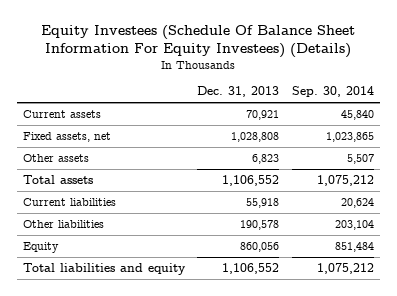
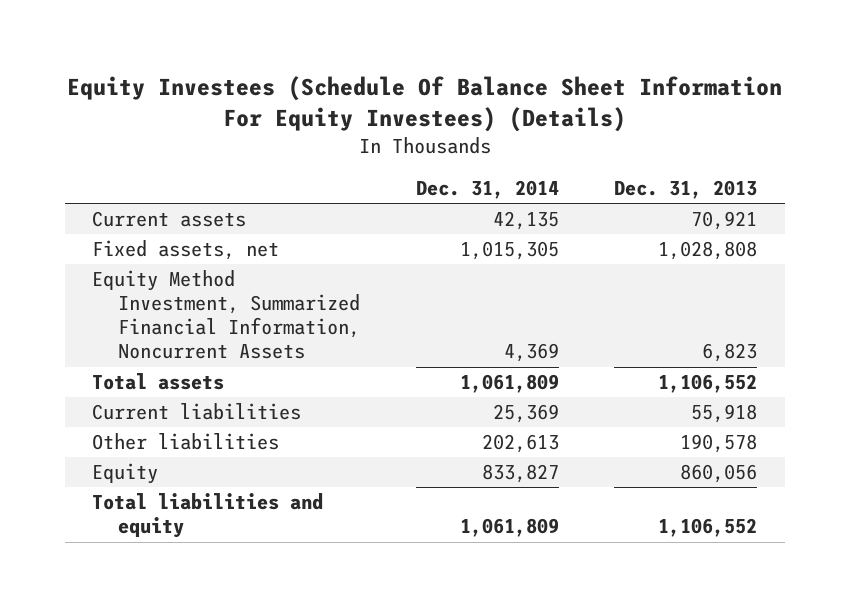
[291,86,374,98] Sep. 30, 2014 -> none
none -> [415,180,559,200] Dec. 31, 2014
[22,153,89,162] Other assets -> [92,270,361,360] Equity Method Investment, Summarized Financial Information, Noncurrent Assets

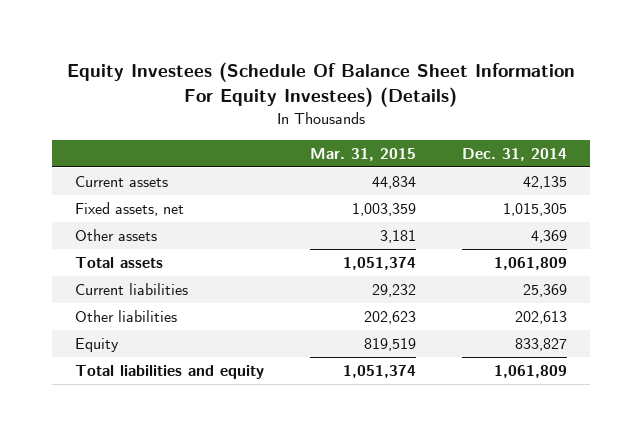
[614,180,758,200] Dec. 31, 2013 -> none
none -> [310,147,417,161] Mar. 31, 2015
[92,270,361,360] Equity Method Investment, Summarized Financial Information, Noncurrent Assets -> [74,229,157,242] Other assets

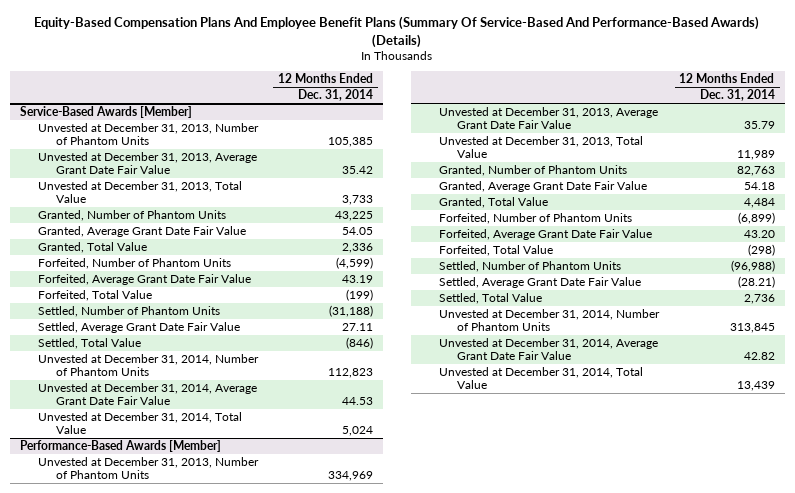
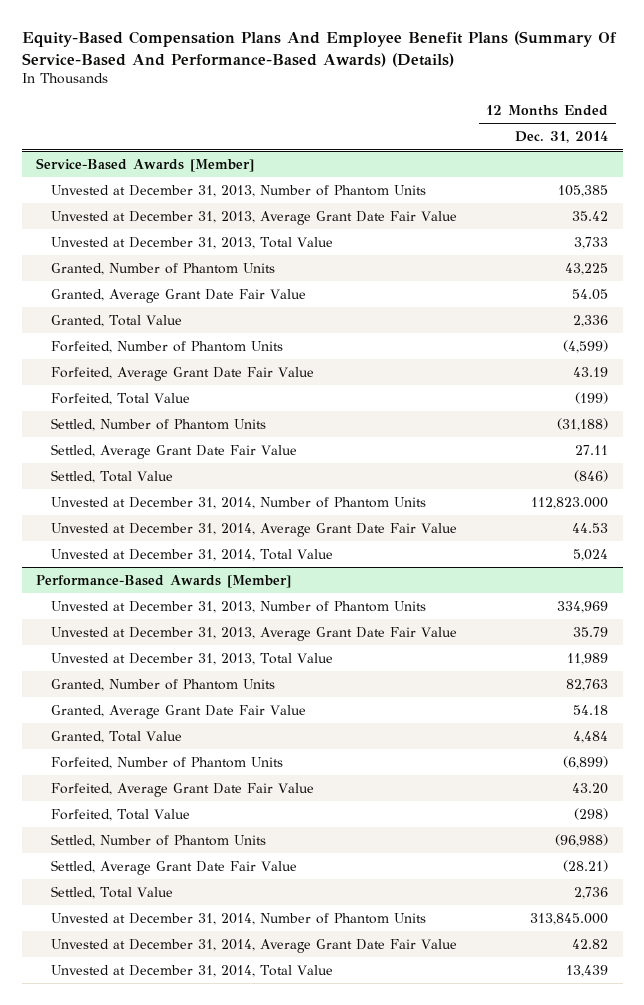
[328,368,374,379] 112,823 -> [531,496,609,509] 112,823.000
[729,323,775,334] 313,845 -> [530,912,609,925] 313,845.000

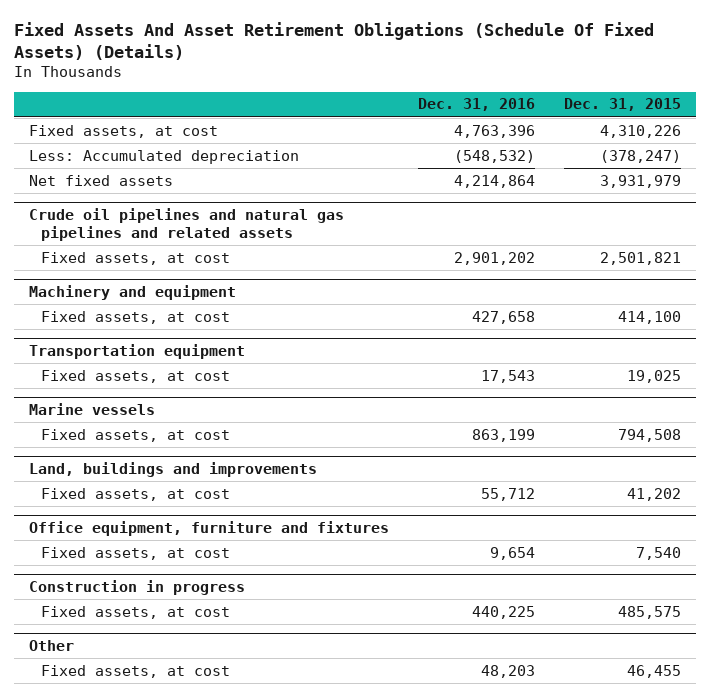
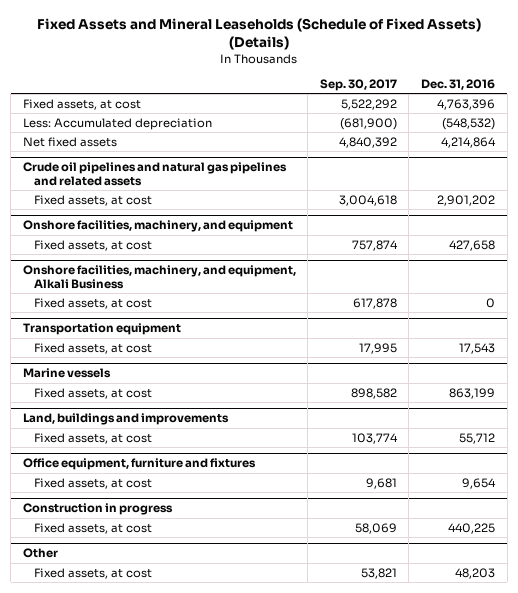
[13,22,654,61] Fixed Assets And Asset Retirement Obligations (Schedule Of Fixed Assets) (Details) -> [36,17,481,50] Fixed Assets and Mineral Leaseholds (Schedule of Fixed Assets) (Details)
[564,98,682,112] Dec. 31, 2015 -> none
none -> [319,78,397,91] Sep. 30, 2017
[28,284,236,300] Machinery and equipment -> [22,220,293,233] Onshore facilities, machinery, and equipment
none -> [22,265,296,289] Onshore facilities, machinery, and equipment, Alkali Business
none -> [33,297,152,309] Fixed assets, at cost

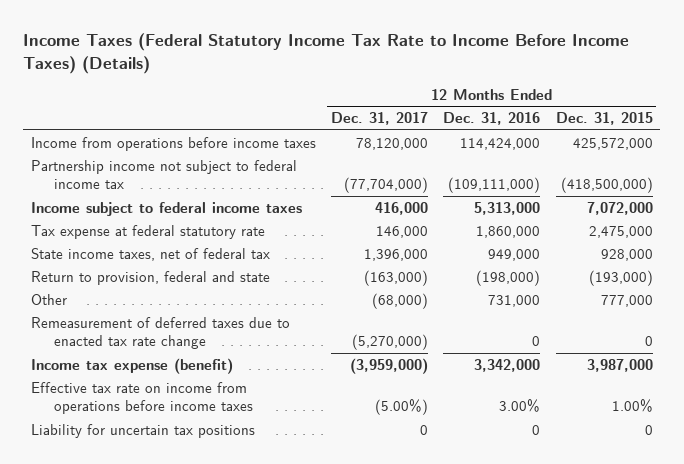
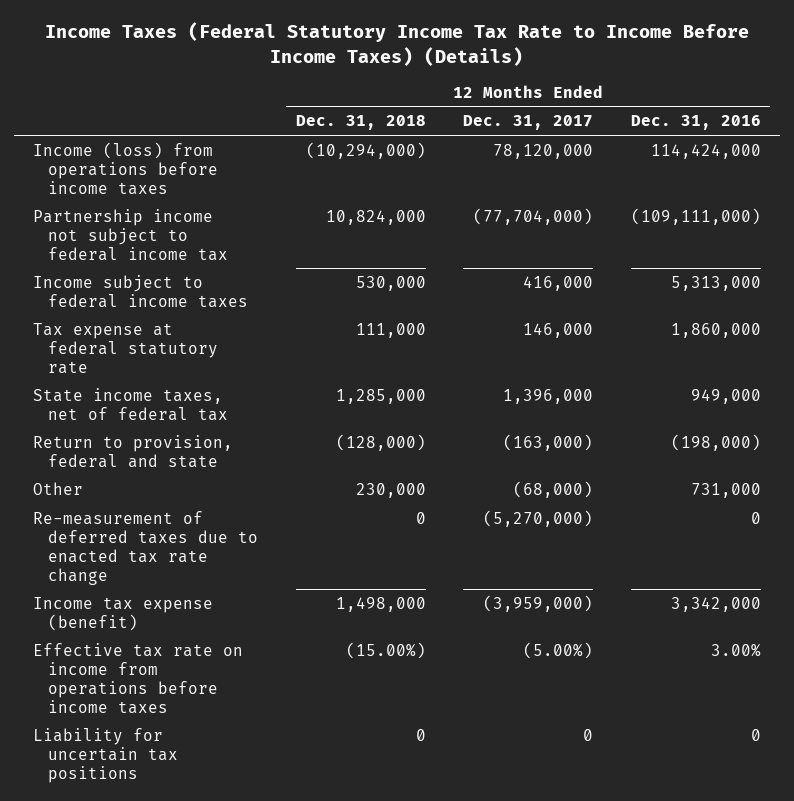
[555,112,653,126] Dec. 31, 2015 -> none
none -> [295,115,426,131] Dec. 31, 2018
[31,136,317,151] Income from operations before income taxes -> [33,141,218,195] Income (loss) from operations before income taxes
[31,316,291,350] Remeasurement of deferred taxes due to enacted tax rate change -> [33,510,258,585] Re-measurement of deferred taxes due to enacted tax rate change

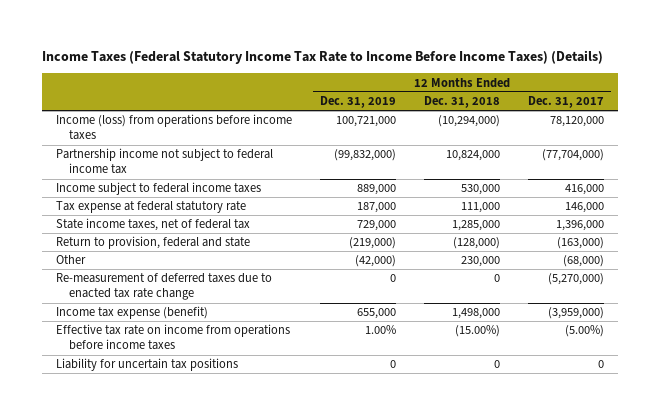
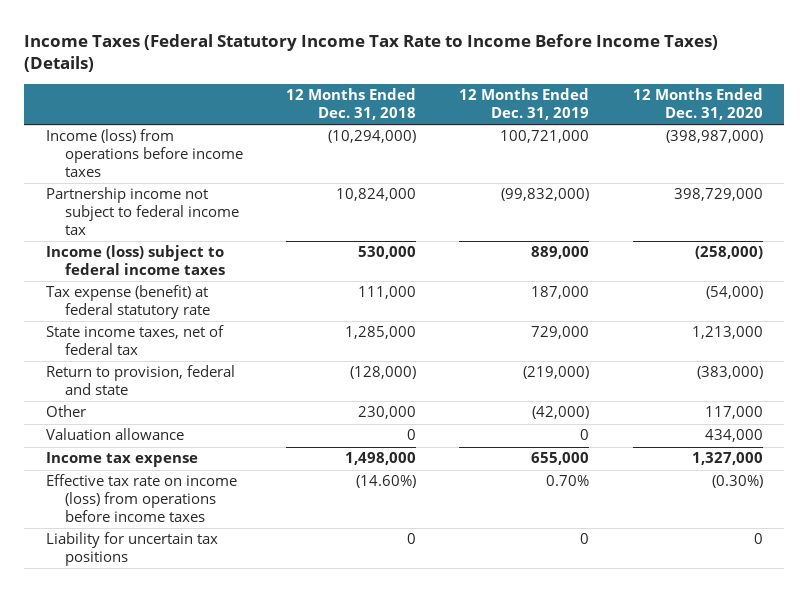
[528,96,605,109] Dec. 31, 2017 -> none
none -> [632,88,763,120] 12 Months Ended Dec. 31, 2020
[56,182,262,196] Income subject to federal income taxes -> [45,245,225,276] Income (loss) subject to federal income taxes
[56,201,247,214] Tax expense at federal statutory rate -> [45,285,210,320] Tax expense (benefit) at federal statutory rate
[56,273,273,301] Re-measurement of deferred taxes due to enacted tax rate change -> [45,428,184,441] Valuation allowance
[56,306,209,320] Income tax expense (benefit) -> [45,452,198,468] Income tax expense
[56,324,291,351] Effective tax rate on income from operations before income taxes -> [45,474,237,522] Effective tax rate on income (loss) from operations before income taxes
[365,325,397,335] 1.00% -> [546,475,590,487] 0.70%
[455,325,501,338] (15.00%) -> [356,475,417,489] (14.60%)

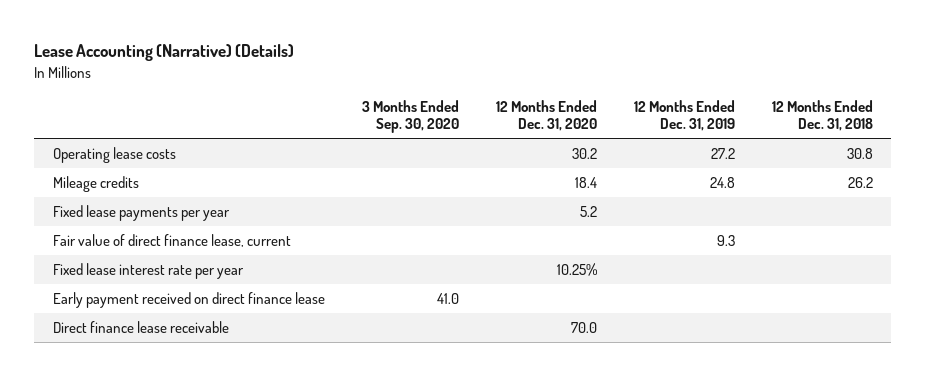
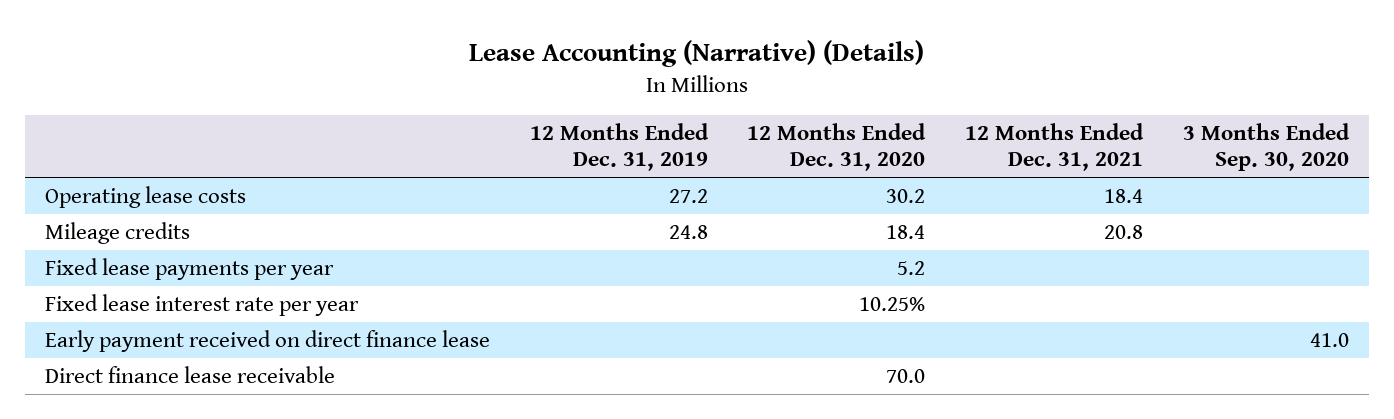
[771,100,873,132] 12 Months Ended Dec. 31, 2018 -> none
none -> [965,122,1145,172] 12 Months Ended Dec. 31, 2021
[52,233,291,247] Fair value of direct finance lease, current -> none

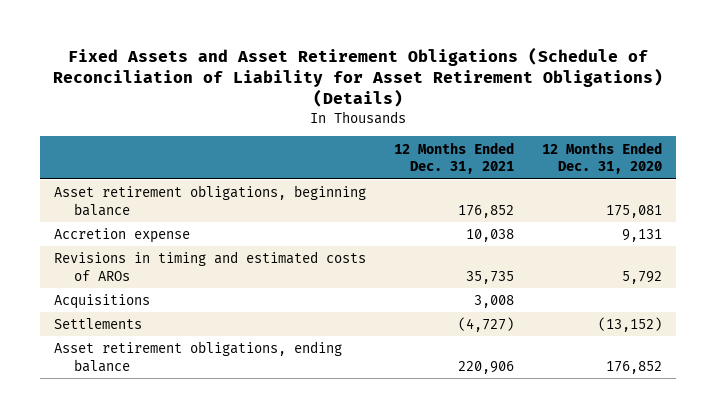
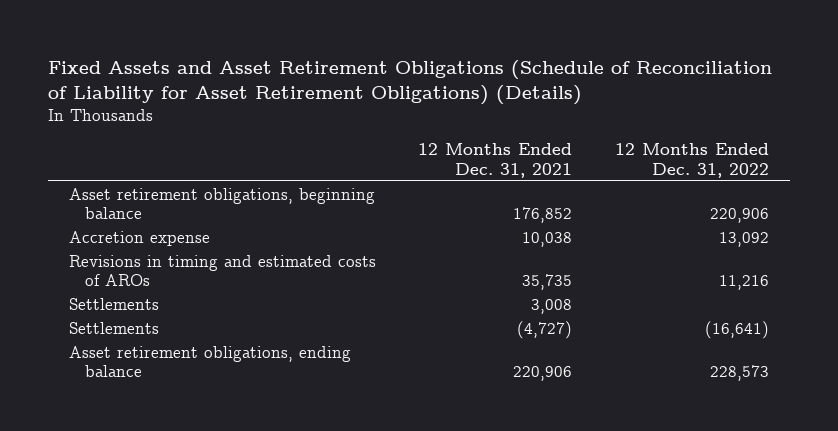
[542,141,663,175] 12 Months Ended Dec. 31, 2020 -> none
none -> [614,143,769,178] 12 Months Ended Dec. 31, 2022
[54,294,151,310] Acquisitions -> [69,297,160,310] Settlements

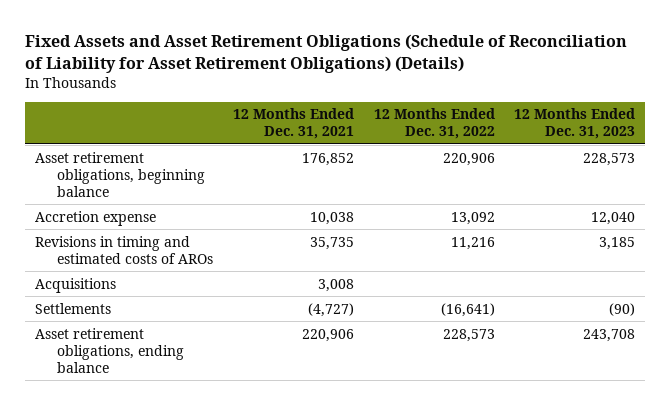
none -> [514,108,636,140] 12 Months Ended Dec. 31, 2023
[69,297,160,310] Settlements -> [34,277,116,293] Acquisitions

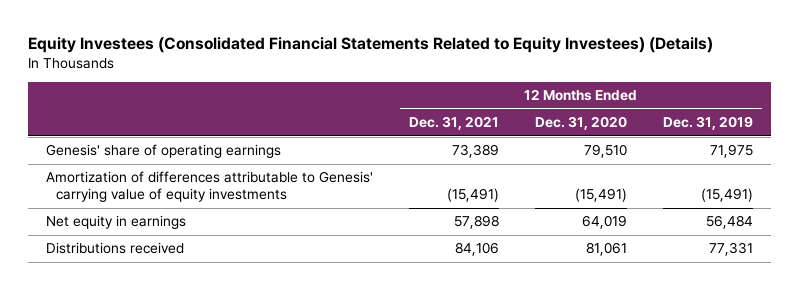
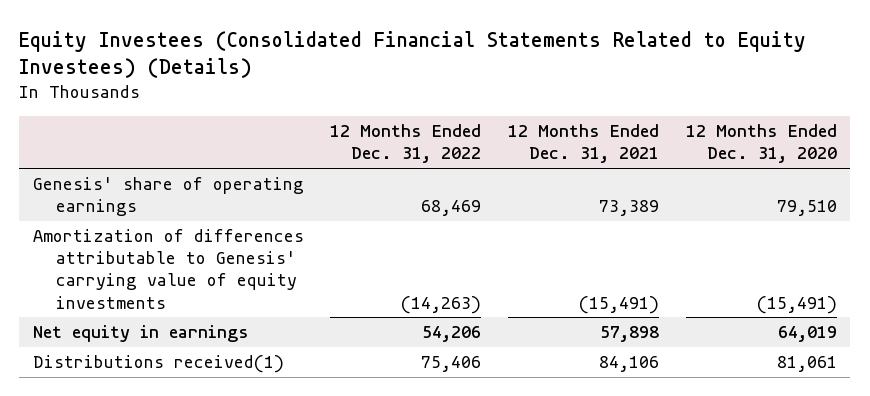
[662,116,753,131] Dec. 31, 2019 -> none
none -> [330,124,482,164] 12 Months Ended Dec. 31, 2022
[45,242,184,255] Distributions received -> [32,355,284,374] Distributions received(1)

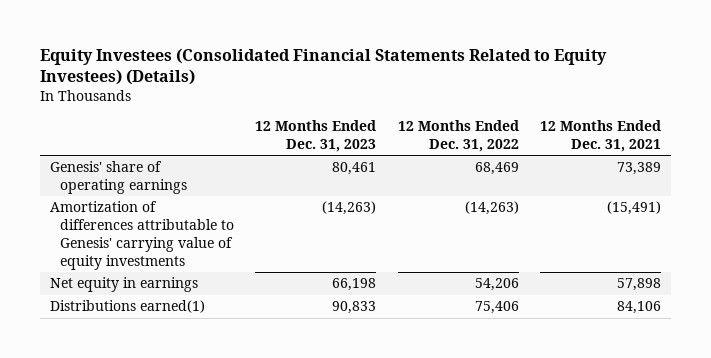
[685,124,837,164] 12 Months Ended Dec. 31, 2020 -> none
none -> [255,120,377,153] 12 Months Ended Dec. 31, 2023
[32,355,284,374] Distributions received(1) -> [50,300,206,314] Distributions earned(1)

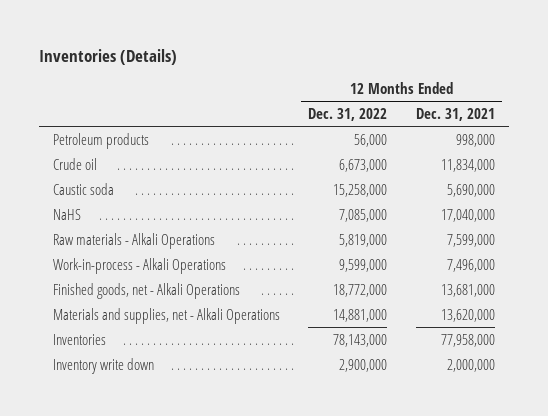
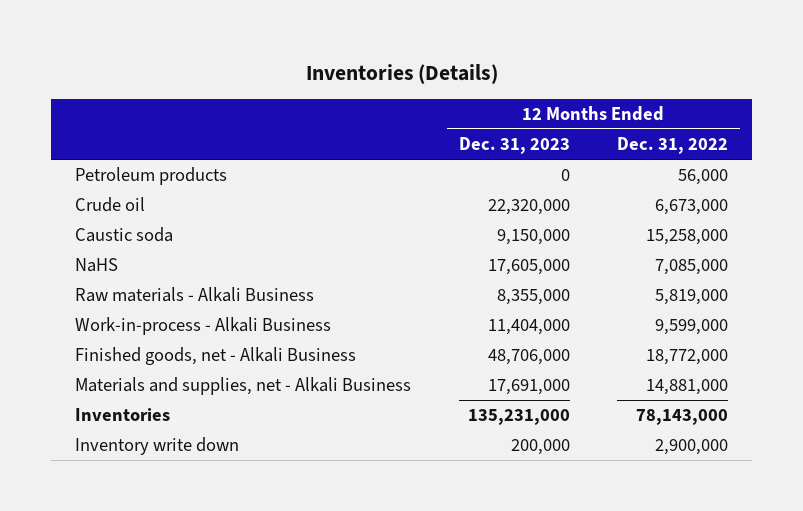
[415,107,495,121] Dec. 31, 2021 -> none
none -> [458,137,570,155] Dec. 31, 2023
[53,232,216,249] Raw materials - Alkali Operations -> [74,287,314,303] Raw materials - Alkali Business
[53,257,227,274] Work-in-process - Alkali Operations -> [74,317,331,336] Work-in-process - Alkali Business
[53,282,241,299] Finished goods, net - Alkali Operations -> [74,347,356,366] Finished goods, net - Alkali Business
[53,307,281,324] Materials and supplies, net - Alkali Operations -> [74,377,411,396] Materials and supplies, net - Alkali Business

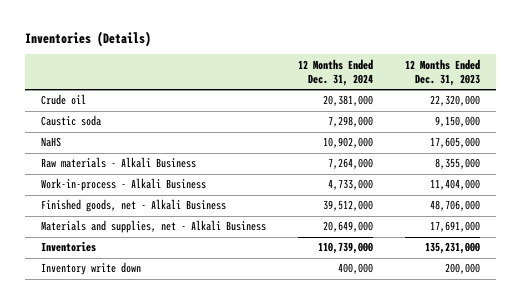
[617,137,729,155] Dec. 31, 2022 -> none
none -> [297,58,373,86] 12 Months Ended Dec. 31, 2024
[74,167,227,186] Petroleum products -> none

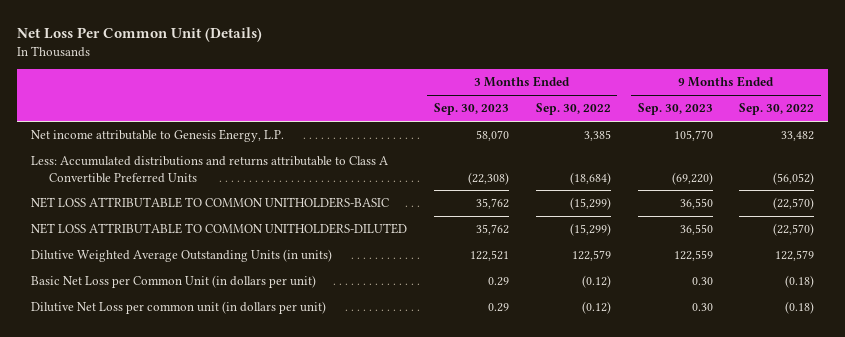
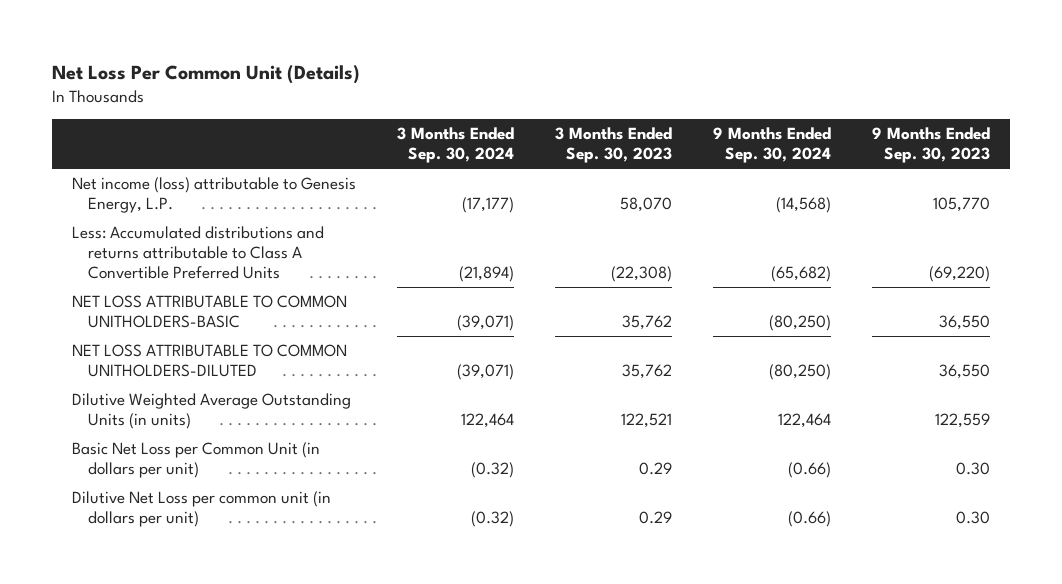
[535,103,611,116] Sep. 30, 2022 -> none
[739,103,815,116] Sep. 30, 2022 -> none
none -> [397,127,515,164] 3 Months Ended Sep. 30, 2024
none -> [712,127,831,164] 9 Months Ended Sep. 30, 2024
[30,129,284,143] Net income attributable to Genesis Energy, L.P. -> [72,177,357,214] Net income (loss) attributable to Genesis Energy, L.P.

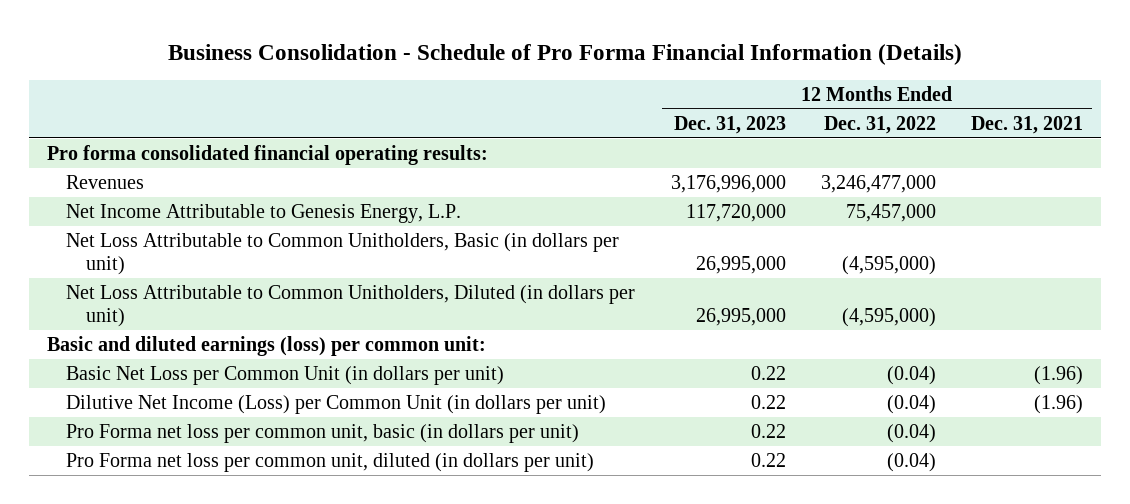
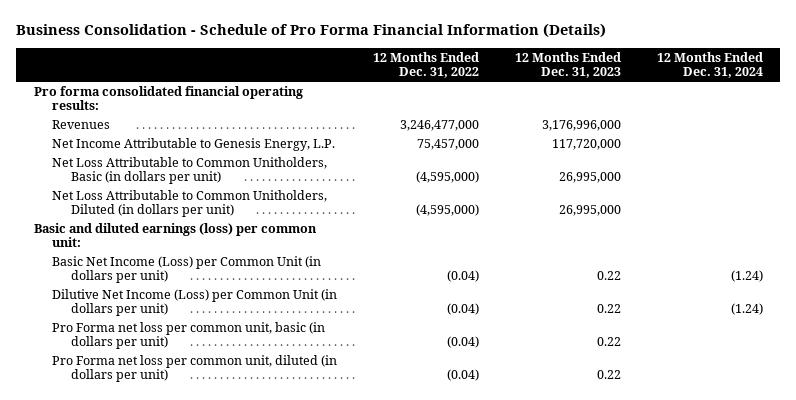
[971,115,1084,134] Dec. 31, 2021 -> none
none -> [656,51,763,79] 12 Months Ended Dec. 31, 2024
[66,365,505,385] Basic Net Loss per Common Unit (in dollars per unit) -> [52,255,322,284] Basic Net Income (Loss) per Common Unit (in dollars per unit)

